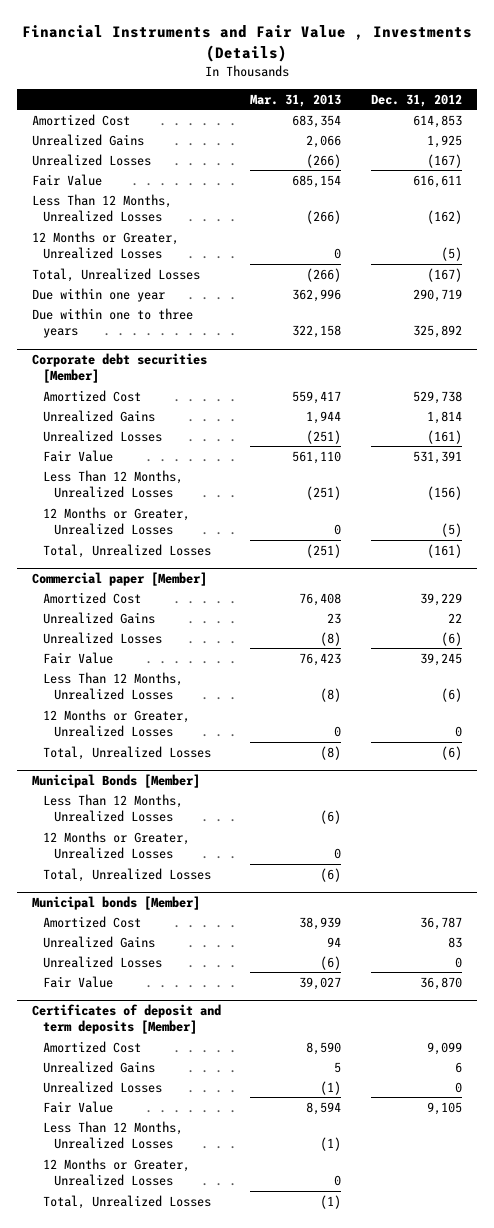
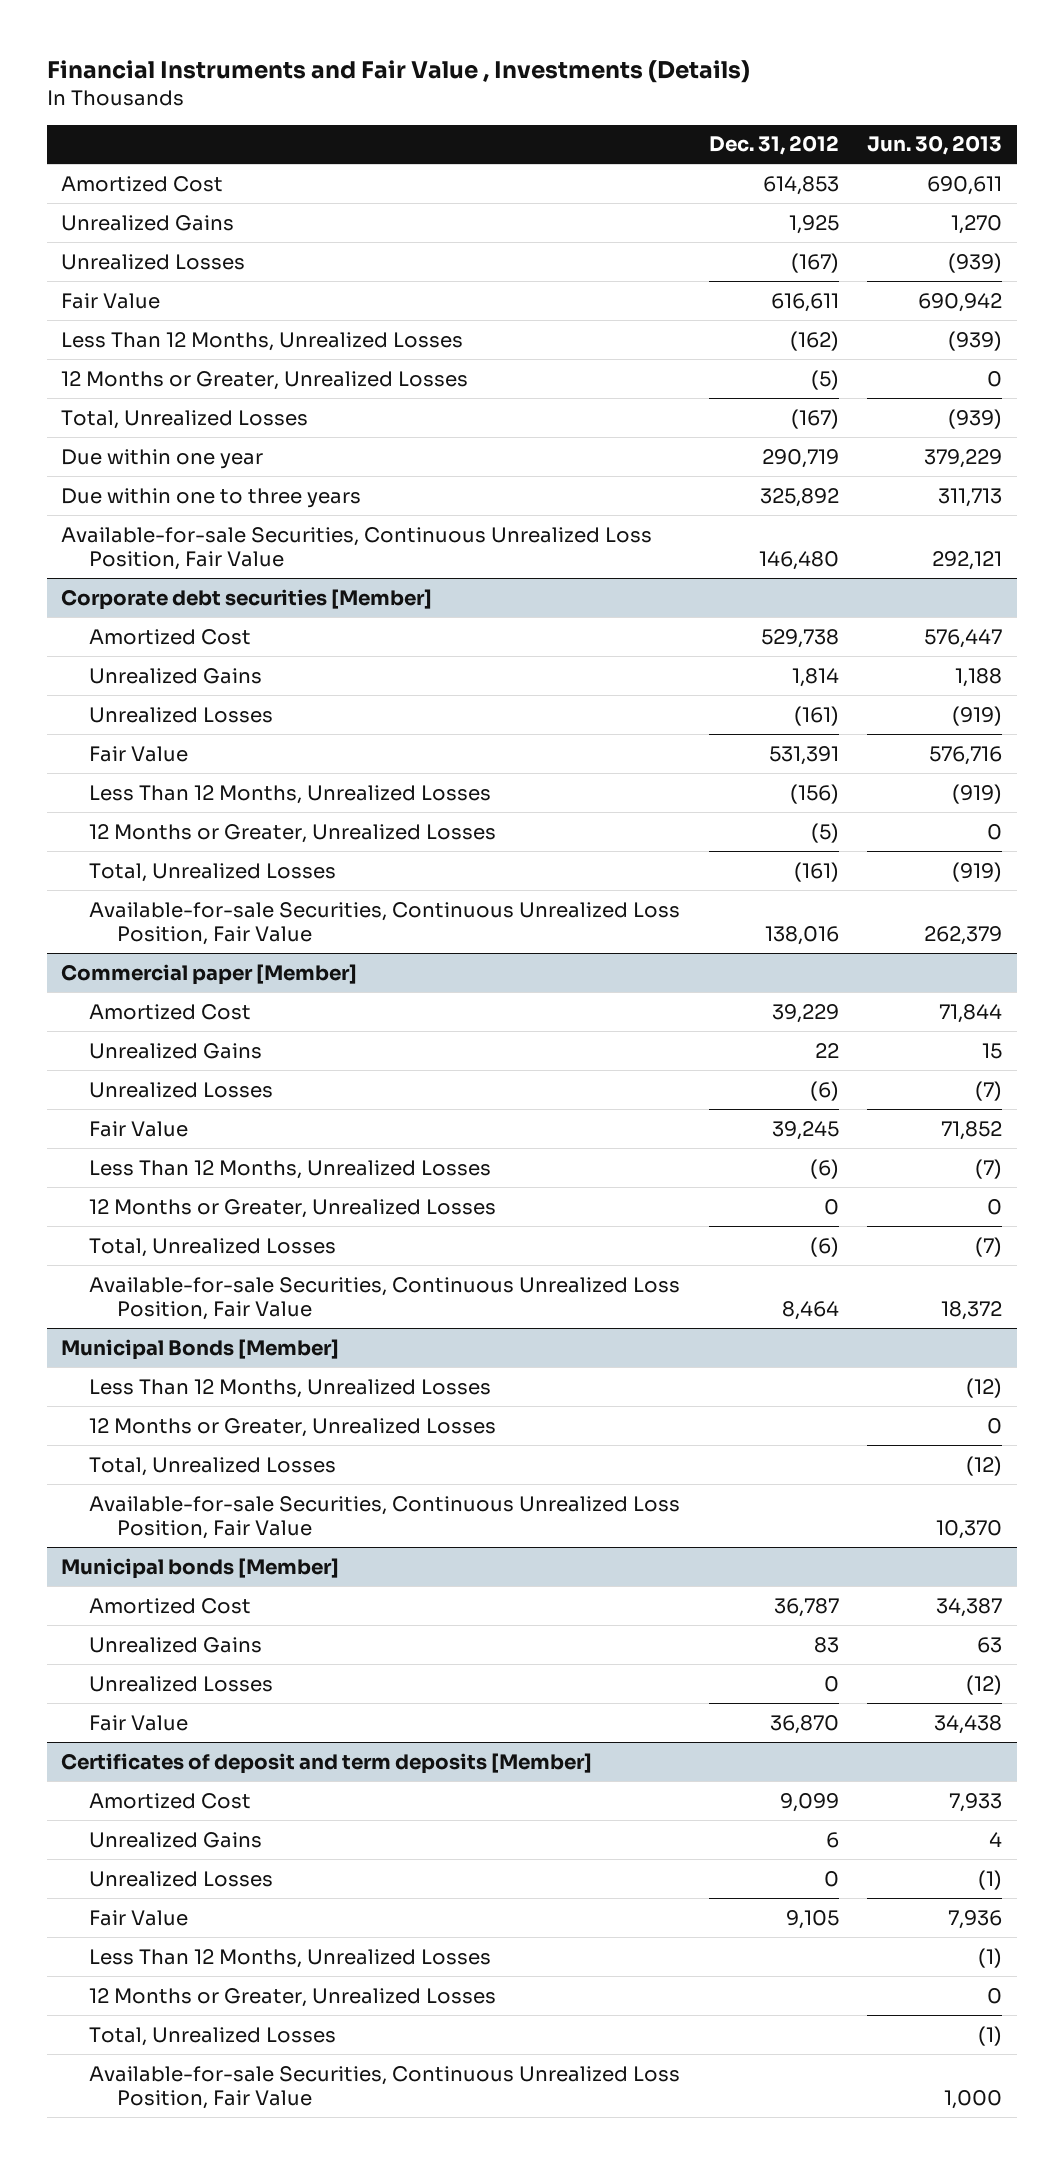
[250,93,342,107] Mar. 31, 2013 -> none
none -> [867,135,1003,156] Jun. 30, 2013
none -> [60,526,652,571] Available-for-sale Securities, Continuous Unrealized Loss Position, Fair Value
none -> [88,901,680,946] Available-for-sale Securities, Continuous Unrealized Loss Position, Fair Value
none -> [88,1276,680,1321] Available-for-sale Securities, Continuous Unrealized Loss Position, Fair Value
none -> [88,1495,680,1540] Available-for-sale Securities, Continuous Unrealized Loss Position, Fair Value
none -> [88,2065,680,2110] Available-for-sale Securities, Continuous Unrealized Loss Position, Fair Value

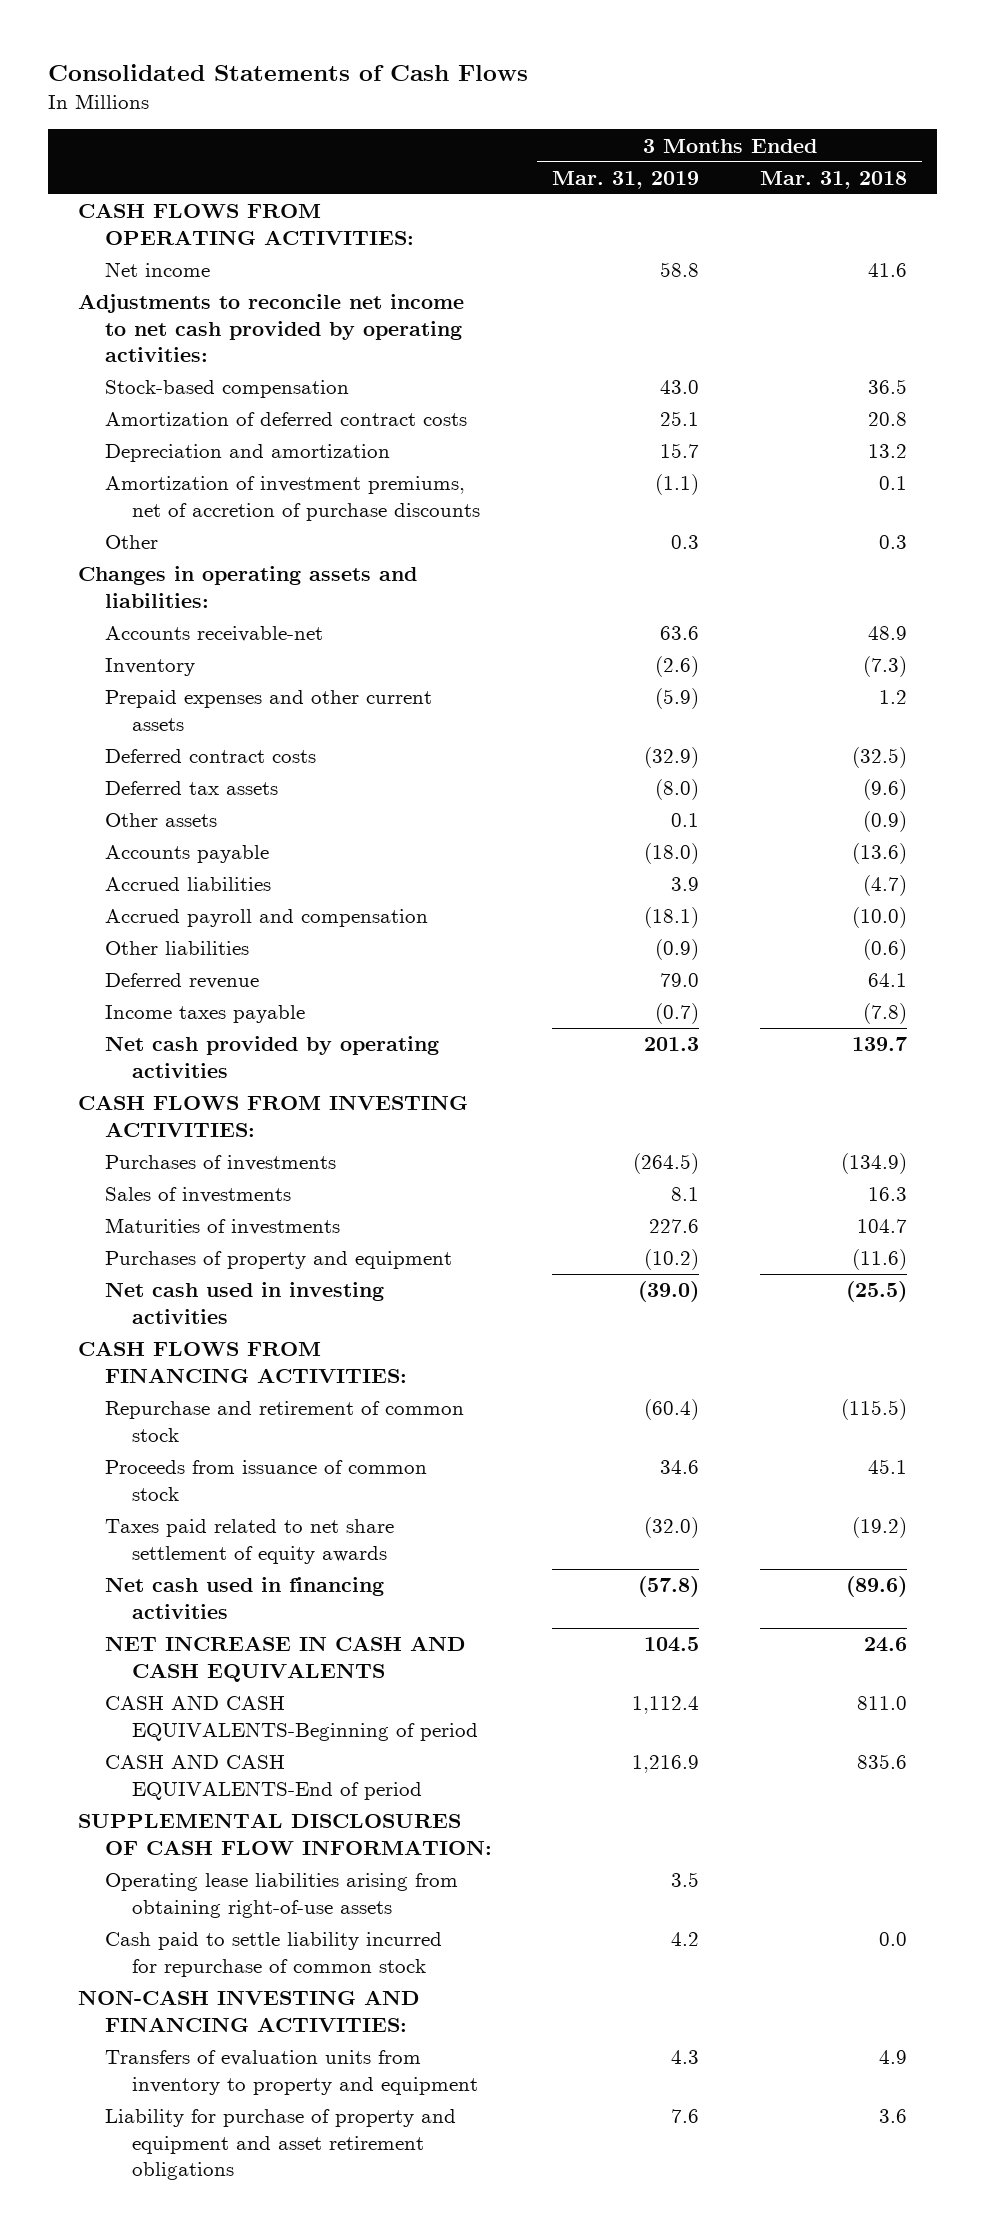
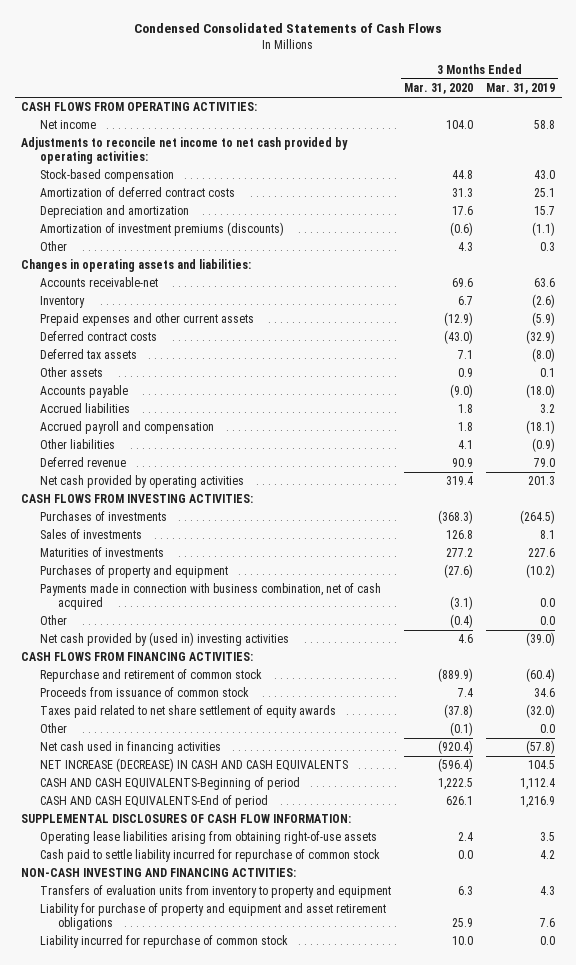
[48,63,529,81] Consolidated Statements of Cash Flows -> [134,22,443,33] Condensed Consolidated Statements of Cash Flows
[759,171,907,190] Mar. 31, 2018 -> none
none -> [403,83,473,95] Mar. 31, 2020
[105,476,481,521] Amortization of investment premiums, net of accretion of purchase discounts -> [39,222,284,237] Amortization of investment premiums (discounts)
[671,877,700,892] 3.9 -> [540,404,556,414] 3.2
[105,1005,306,1024] Income taxes payable -> none
none -> [39,583,381,610] Payments made in connection with business combination, net of cash acquired
none -> [39,615,67,626] Other
[105,1282,385,1324] Net cash used in investing activities -> [39,632,289,647] Net cash provided by (used in) investing activities
none -> [39,723,67,734] Other
[105,1636,467,1682] NET INCREASE IN CASH AND CASH EQUIVALENTS -> [39,758,348,773] NET INCREASE (DECREASE) IN CASH AND CASH EQUIVALENTS
none -> [39,935,288,949] Liability incurred for repurchase of common stock

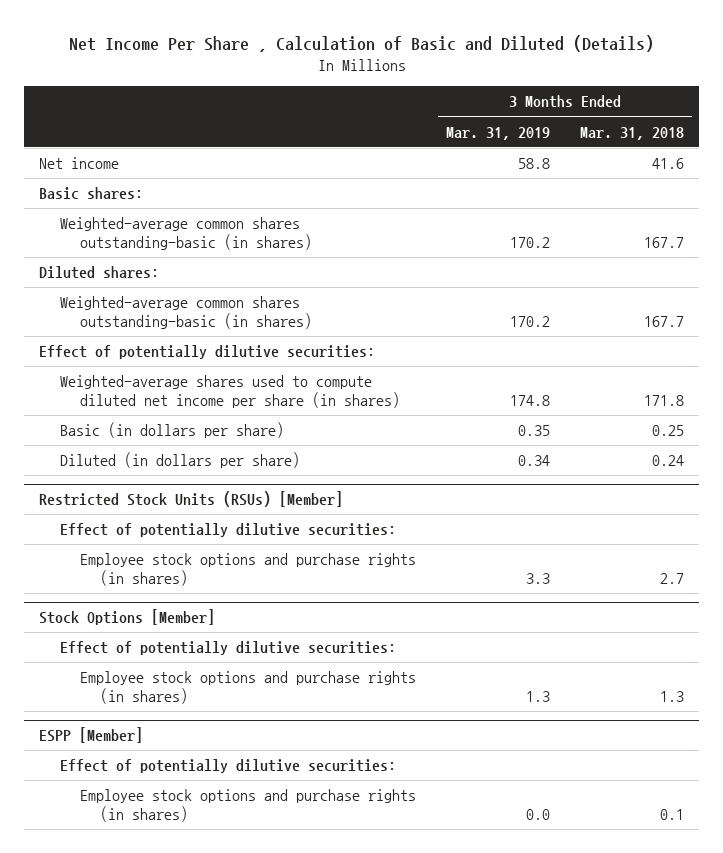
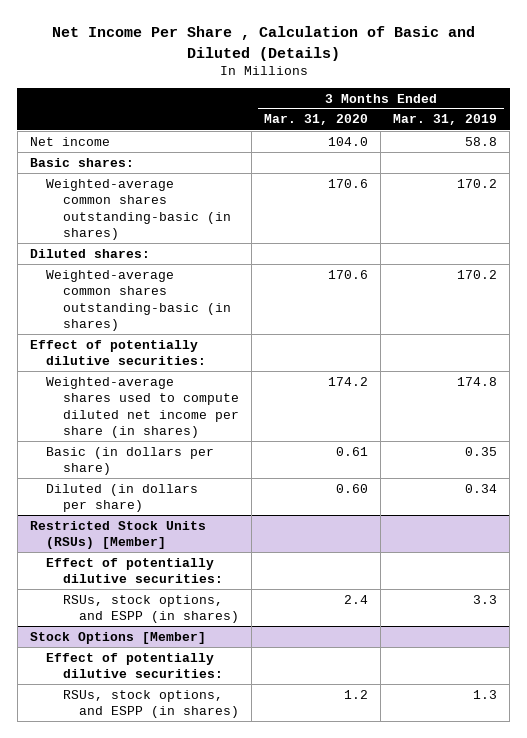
[580,126,685,140] Mar. 31, 2018 -> none
none -> [264,114,369,126] Mar. 31, 2020
[79,553,416,586] Employee stock options and purchase rights (in shares) -> [62,594,240,624] RSUs, stock options, and ESPP (in shares)
[39,727,144,744] ESPP [Member] -> none
[59,759,396,774] Effect of potentially dilutive securities: -> none
[79,789,416,822] Employee stock options and purchase rights (in shares) -> none
[79,671,416,704] Employee stock options and purchase rights (in shares) -> [62,689,240,719] RSUs, stock options, and ESPP (in shares)

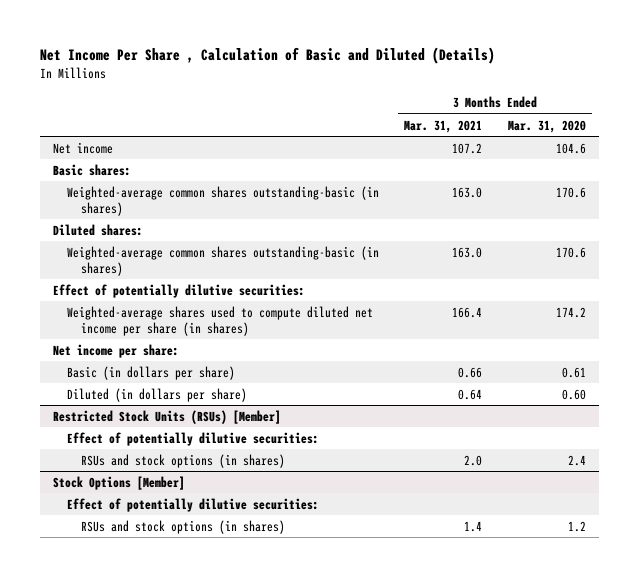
[393,114,498,126] Mar. 31, 2019 -> none
none -> [404,119,483,133] Mar. 31, 2021
[328,136,369,146] 104.0 -> [556,142,587,154] 104.6
none -> [52,343,179,358] Net income per share:
[62,594,240,624] RSUs, stock options, and ESPP (in shares) -> [81,453,286,468] RSUs and stock options (in shares)
[62,689,240,719] RSUs, stock options, and ESPP (in shares) -> [81,519,286,534] RSUs and stock options (in shares)

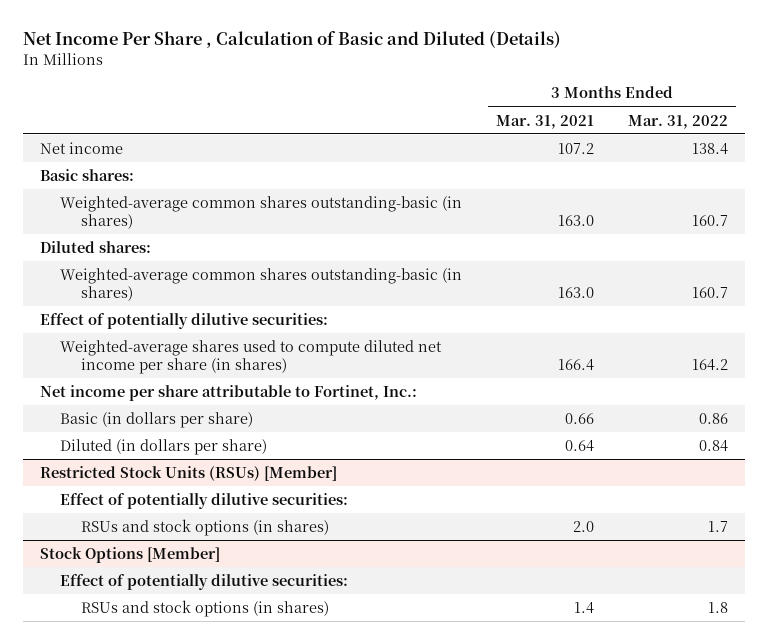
[508,119,587,133] Mar. 31, 2020 -> none
none -> [627,114,728,129] Mar. 31, 2022
[52,343,179,358] Net income per share: -> [39,384,417,401] Net income per share attributable to Fortinet, Inc.:

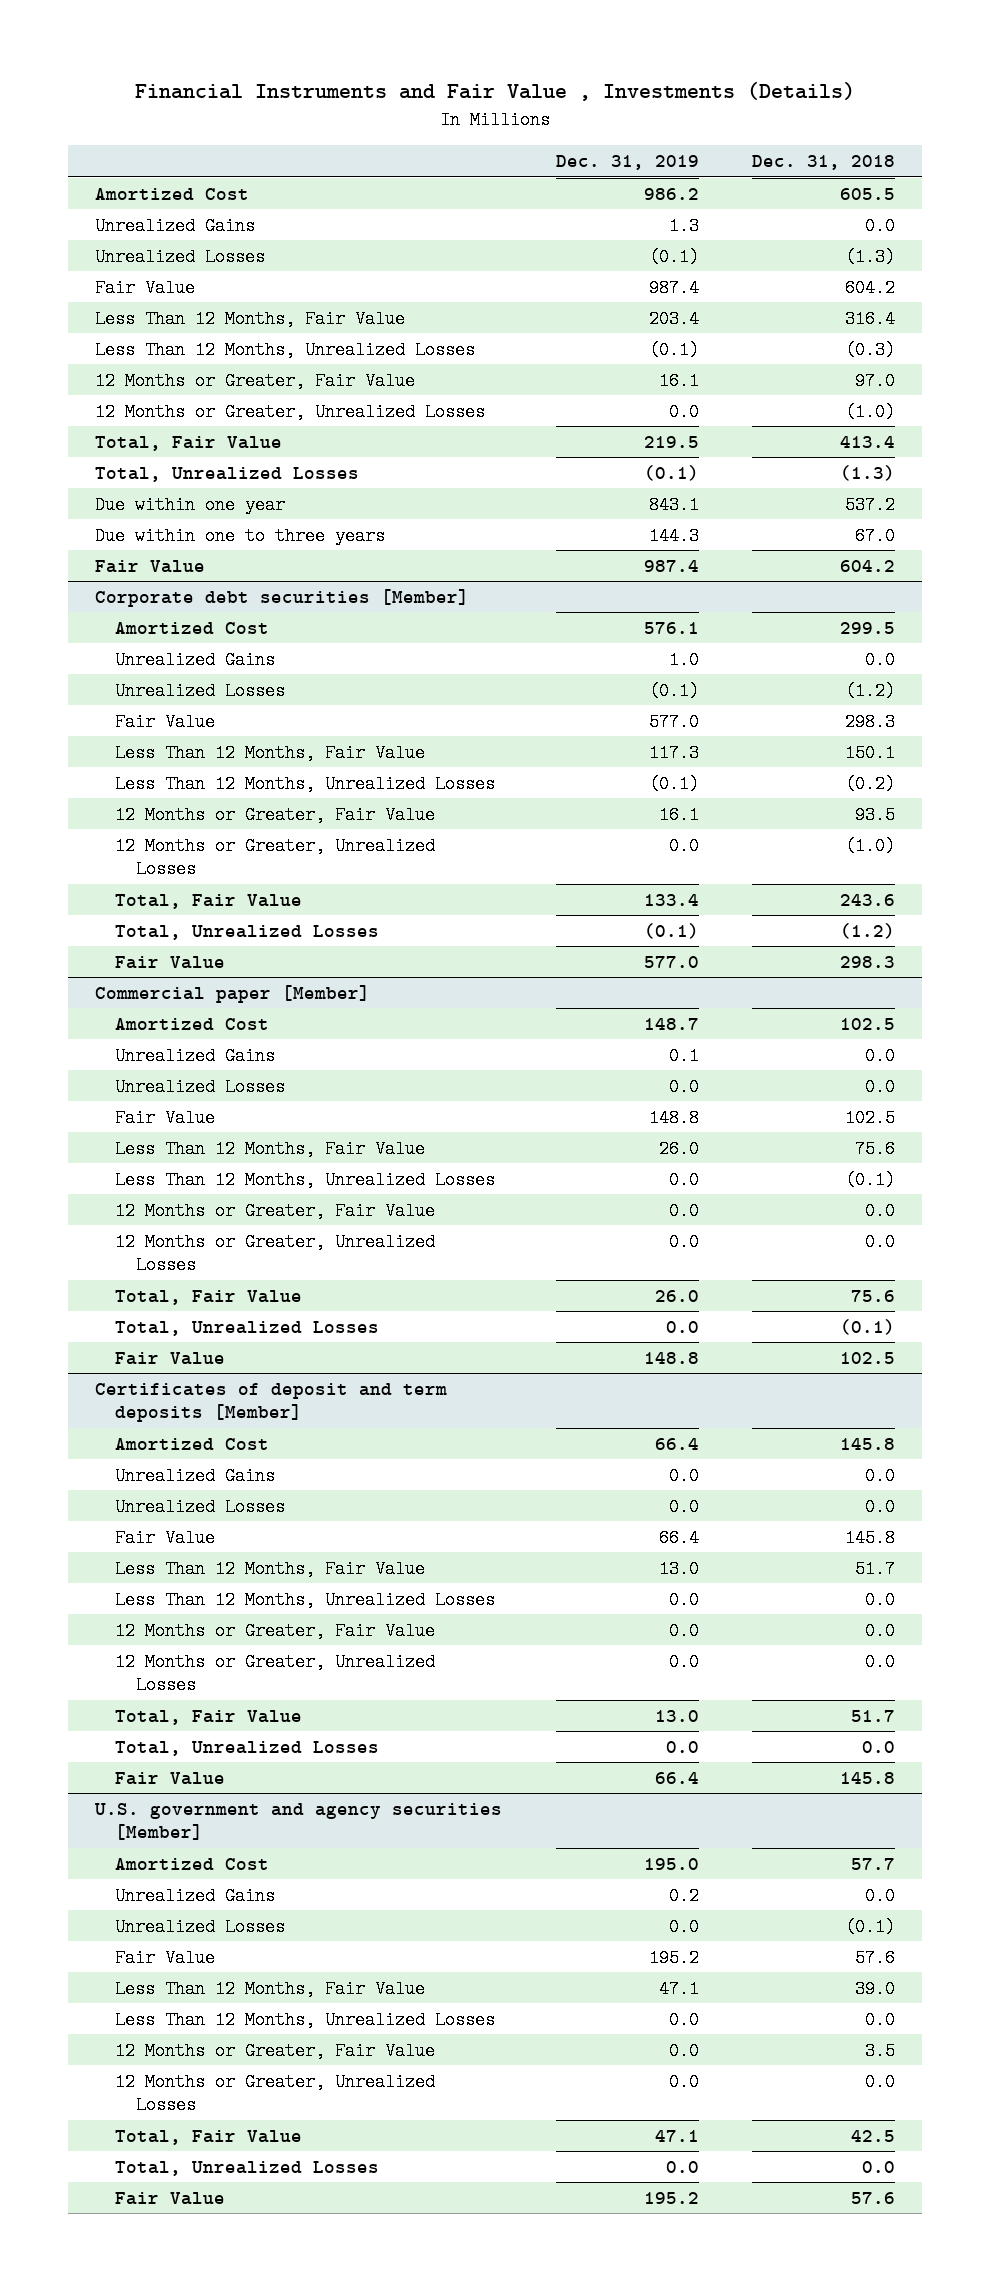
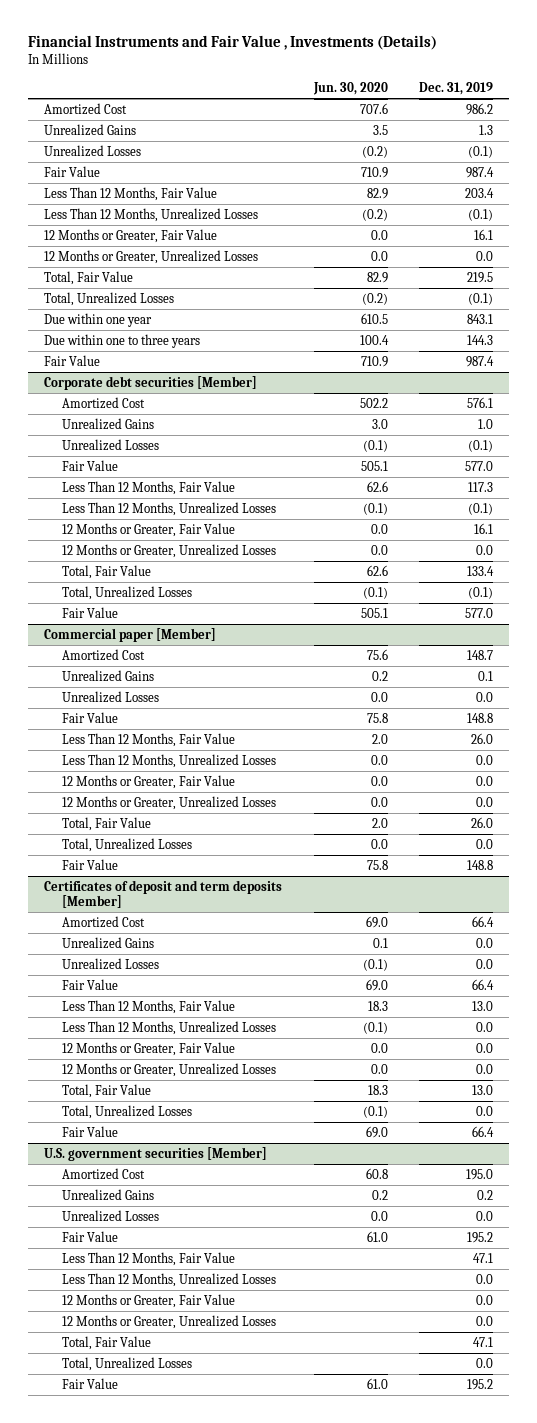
[752,154,896,170] Dec. 31, 2018 -> none
none -> [312,81,388,95] Jun. 30, 2020
[93,1802,502,1840] U.S. government and agency securities [Member] -> [43,1146,267,1161] U.S. government securities [Member]

